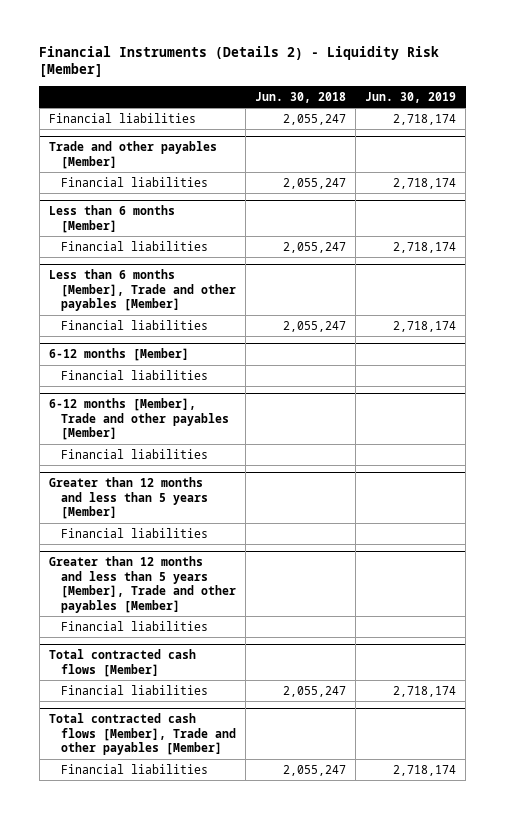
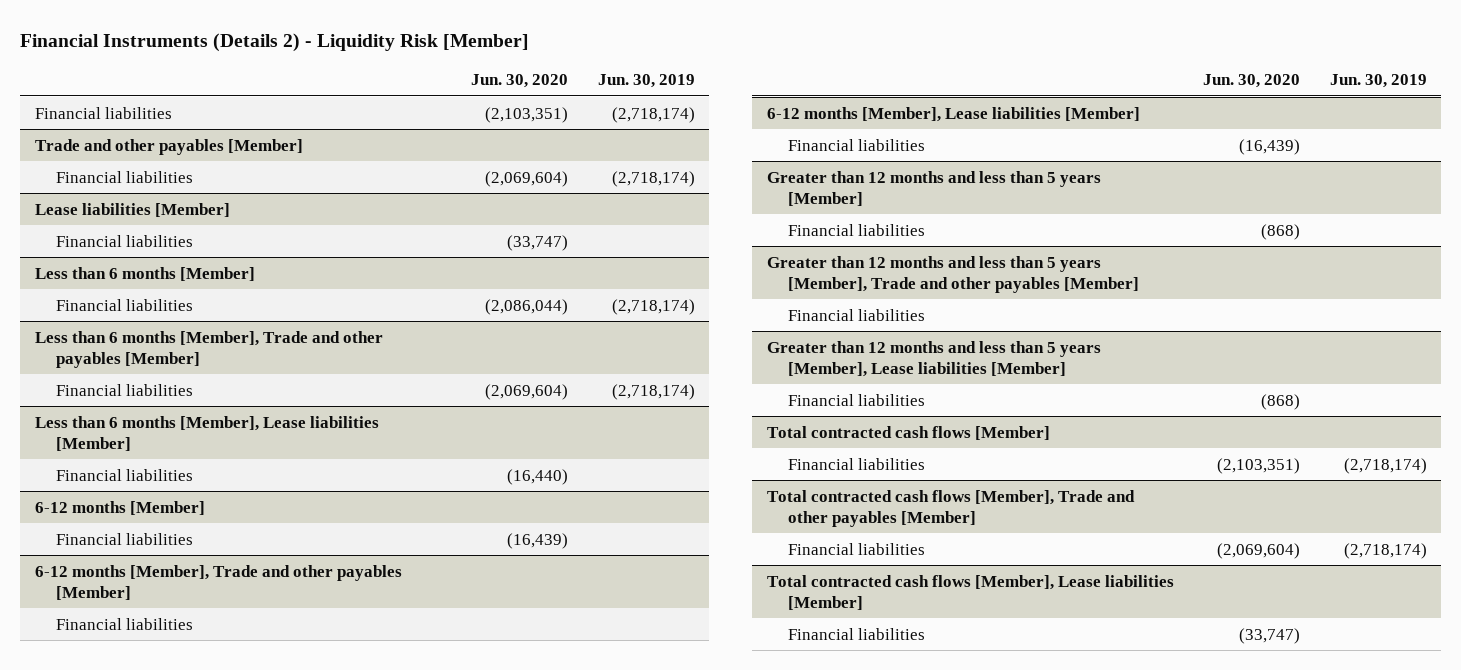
[255,91,347,103] Jun. 30, 2018 -> none
none -> [471,74,569,89] Jun. 30, 2020
[393,113,457,125] 2,718,174 -> [611,106,695,123] (2,718,174)
[393,177,457,189] 2,718,174 -> [611,170,695,187] (2,718,174)
none -> [34,202,230,217] Lease liabilities [Member]
none -> [56,234,194,247] Financial liabilities
[393,241,457,253] 2,718,174 -> [611,298,695,315] (2,718,174)
[393,320,457,332] 2,718,174 -> [611,383,695,400] (2,718,174)
none -> [34,415,379,451] Less than 6 months [Member], Lease liabilities [Member]
none -> [56,468,194,481] Financial liabilities
none -> [766,106,1140,122] 6-12 months [Member], Lease liabilities [Member]
none -> [788,138,926,151] Financial liabilities
none -> [766,340,1101,377] Greater than 12 months and less than 5 years [Member], Lease liabilities [Member]
none -> [788,393,926,406] Financial liabilities
[393,685,457,697] 2,718,174 -> [1343,457,1427,474] (2,718,174)
[393,764,457,776] 2,718,174 -> [1343,542,1427,559] (2,718,174)
none -> [766,574,1174,610] Total contracted cash flows [Member], Lease liabilities [Member]
none -> [788,627,926,640] Financial liabilities

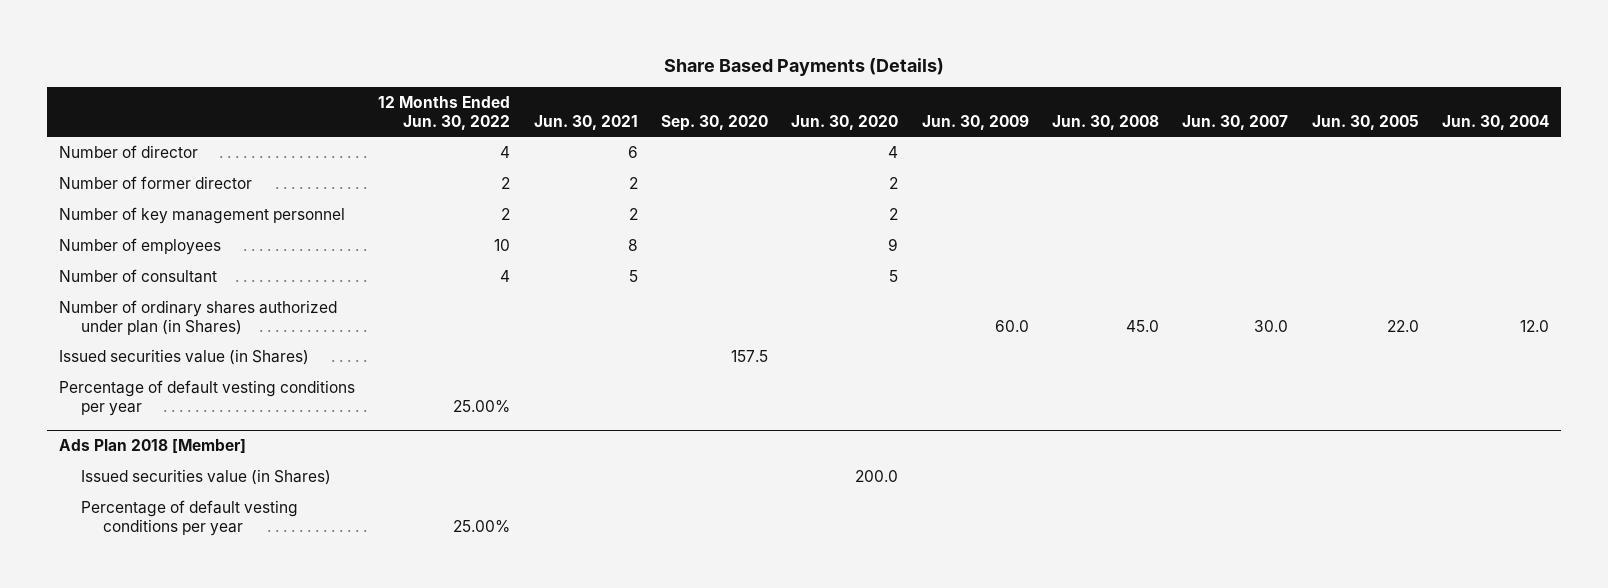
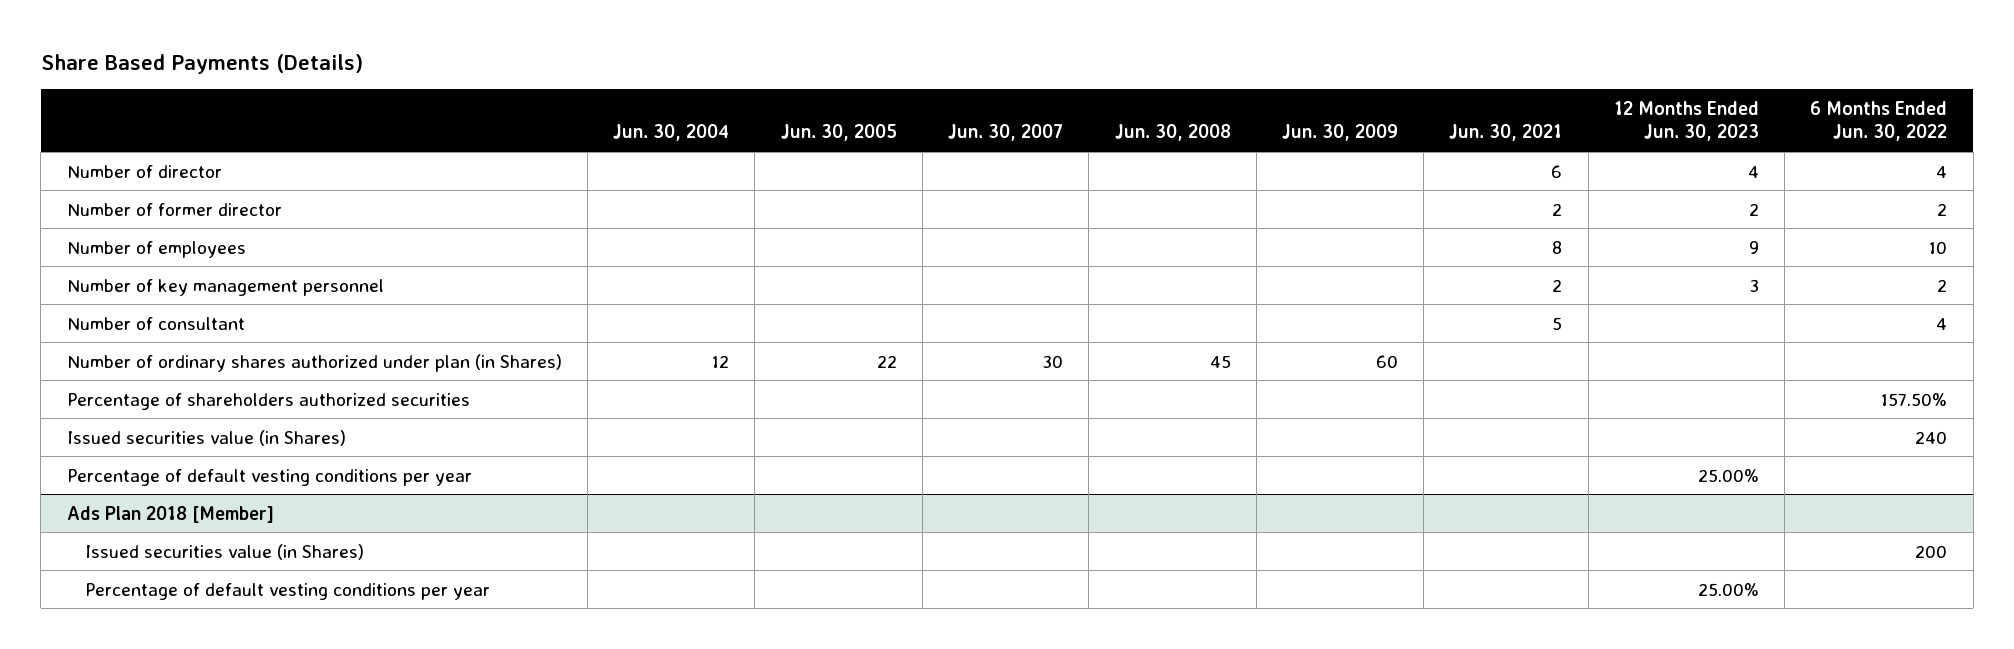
[378,96,511,130] 12 Months Ended Jun. 30, 2022 -> none
[661,114,769,131] Sep. 30, 2020 -> none
[791,114,899,130] Jun. 30, 2020 -> none
none -> [1613,100,1759,142] 12 Months Ended Jun. 30, 2023
none -> [1810,100,1948,142] 6 Months Ended Jun. 30, 2022
[59,206,346,224] Number of key management personnel -> [66,278,384,296] Number of key management personnel
[994,319,1029,332] 60.0 -> [1375,354,1398,368] 60
[1126,319,1160,332] 45.0 -> [1209,354,1231,368] 45
[1254,319,1289,332] 30.0 -> [1042,354,1064,368] 30
[1386,319,1419,332] 22.0 -> [876,354,897,368] 22
[1520,319,1550,332] 12.0 -> [711,354,730,368] 12
none -> [66,392,470,410] Percentage of shareholders authorized securities

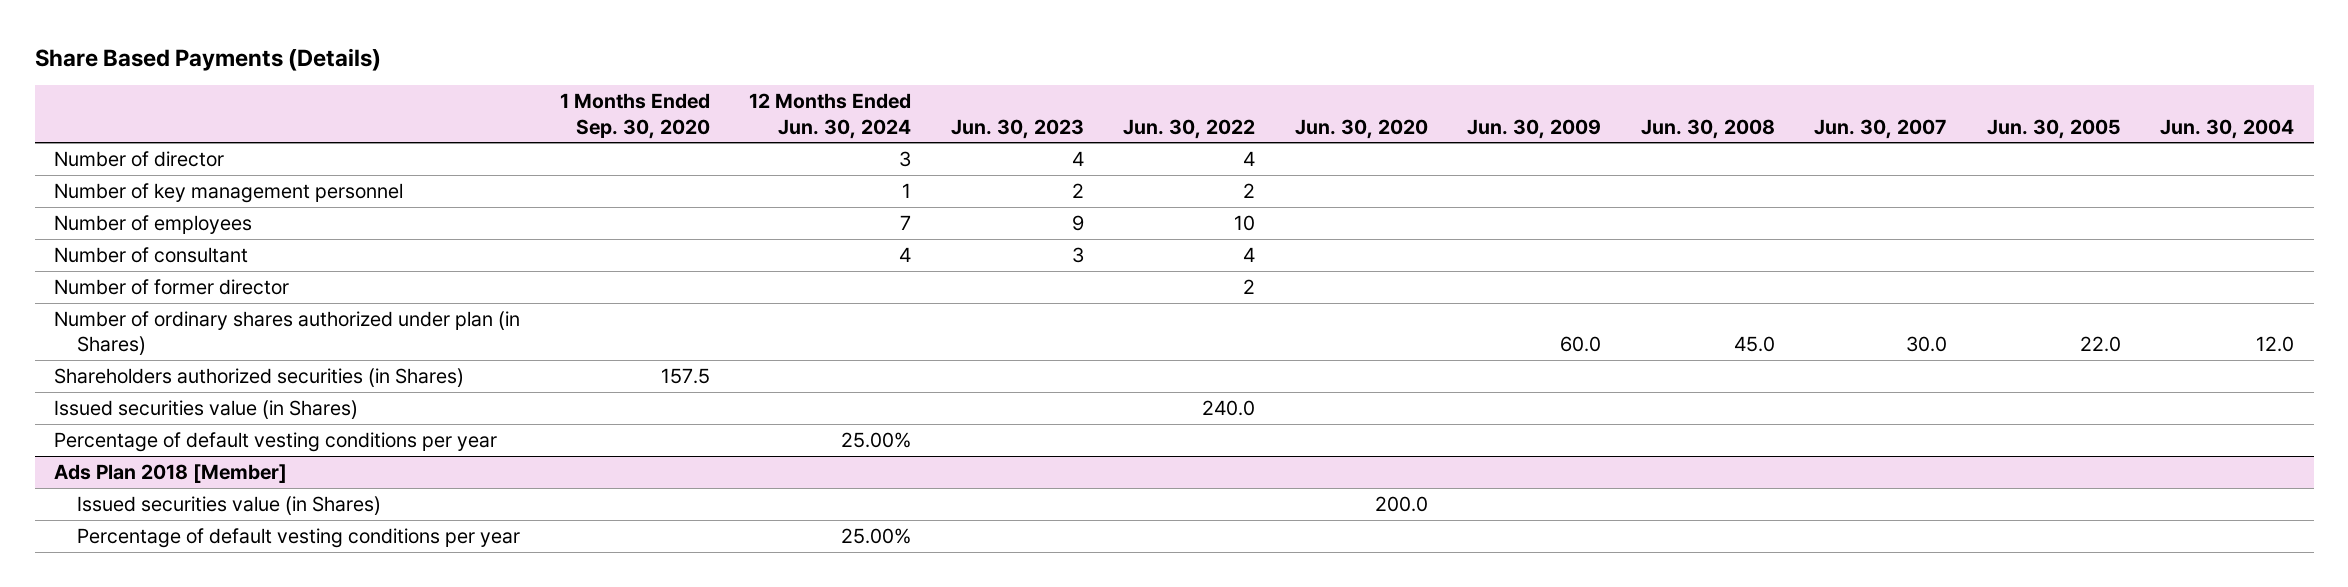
[1449,124,1563,142] Jun. 30, 2021 -> none
[1613,100,1759,142] 12 Months Ended Jun. 30, 2023 -> none
[1810,100,1948,142] 6 Months Ended Jun. 30, 2022 -> none
none -> [559,93,710,139] 1 Months Ended Sep. 30, 2020
none -> [749,93,912,139] 12 Months Ended Jun. 30, 2024
none -> [950,118,1084,139] Jun. 30, 2023
none -> [1123,118,1256,139] Jun. 30, 2022
none -> [1294,118,1428,139] Jun. 30, 2020
[66,240,246,258] Number of employees -> [54,214,253,234] Number of employees
[66,392,470,410] Percentage of shareholders authorized securities -> none
[66,202,282,216] Number of former director -> [54,278,290,295] Number of former director
[711,354,730,368] 12 -> [2256,336,2295,353] 12.0
[876,354,897,368] 22 -> [2079,336,2121,353] 22.0
[1042,354,1064,368] 30 -> [1906,336,1948,353] 30.0
[1209,354,1231,368] 45 -> [1733,336,1775,353] 45.0
[1375,354,1398,368] 60 -> [1560,336,1602,353] 60.0
none -> [54,367,465,387] Shareholders authorized securities (in Shares)

